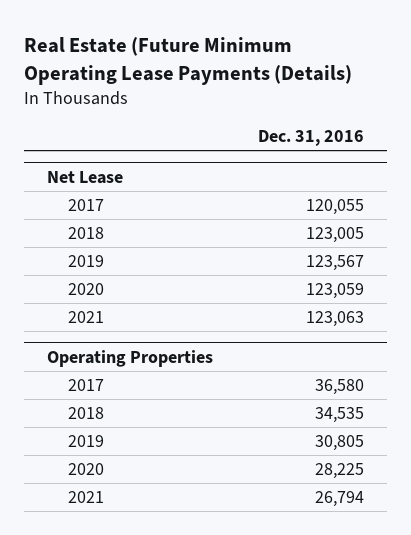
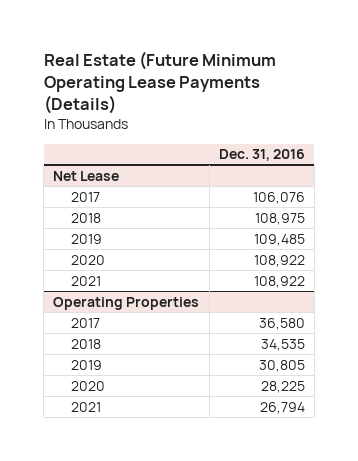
[306,198,365,215] 120,055 -> [252,191,305,204] 106,076
[306,226,365,243] 123,005 -> [254,212,305,225] 108,975
[306,254,365,271] 123,567 -> [253,233,305,246] 109,485
[306,282,365,299] 123,059 -> [253,254,305,267] 108,922
[306,310,365,327] 123,063 -> [253,275,305,288] 108,922

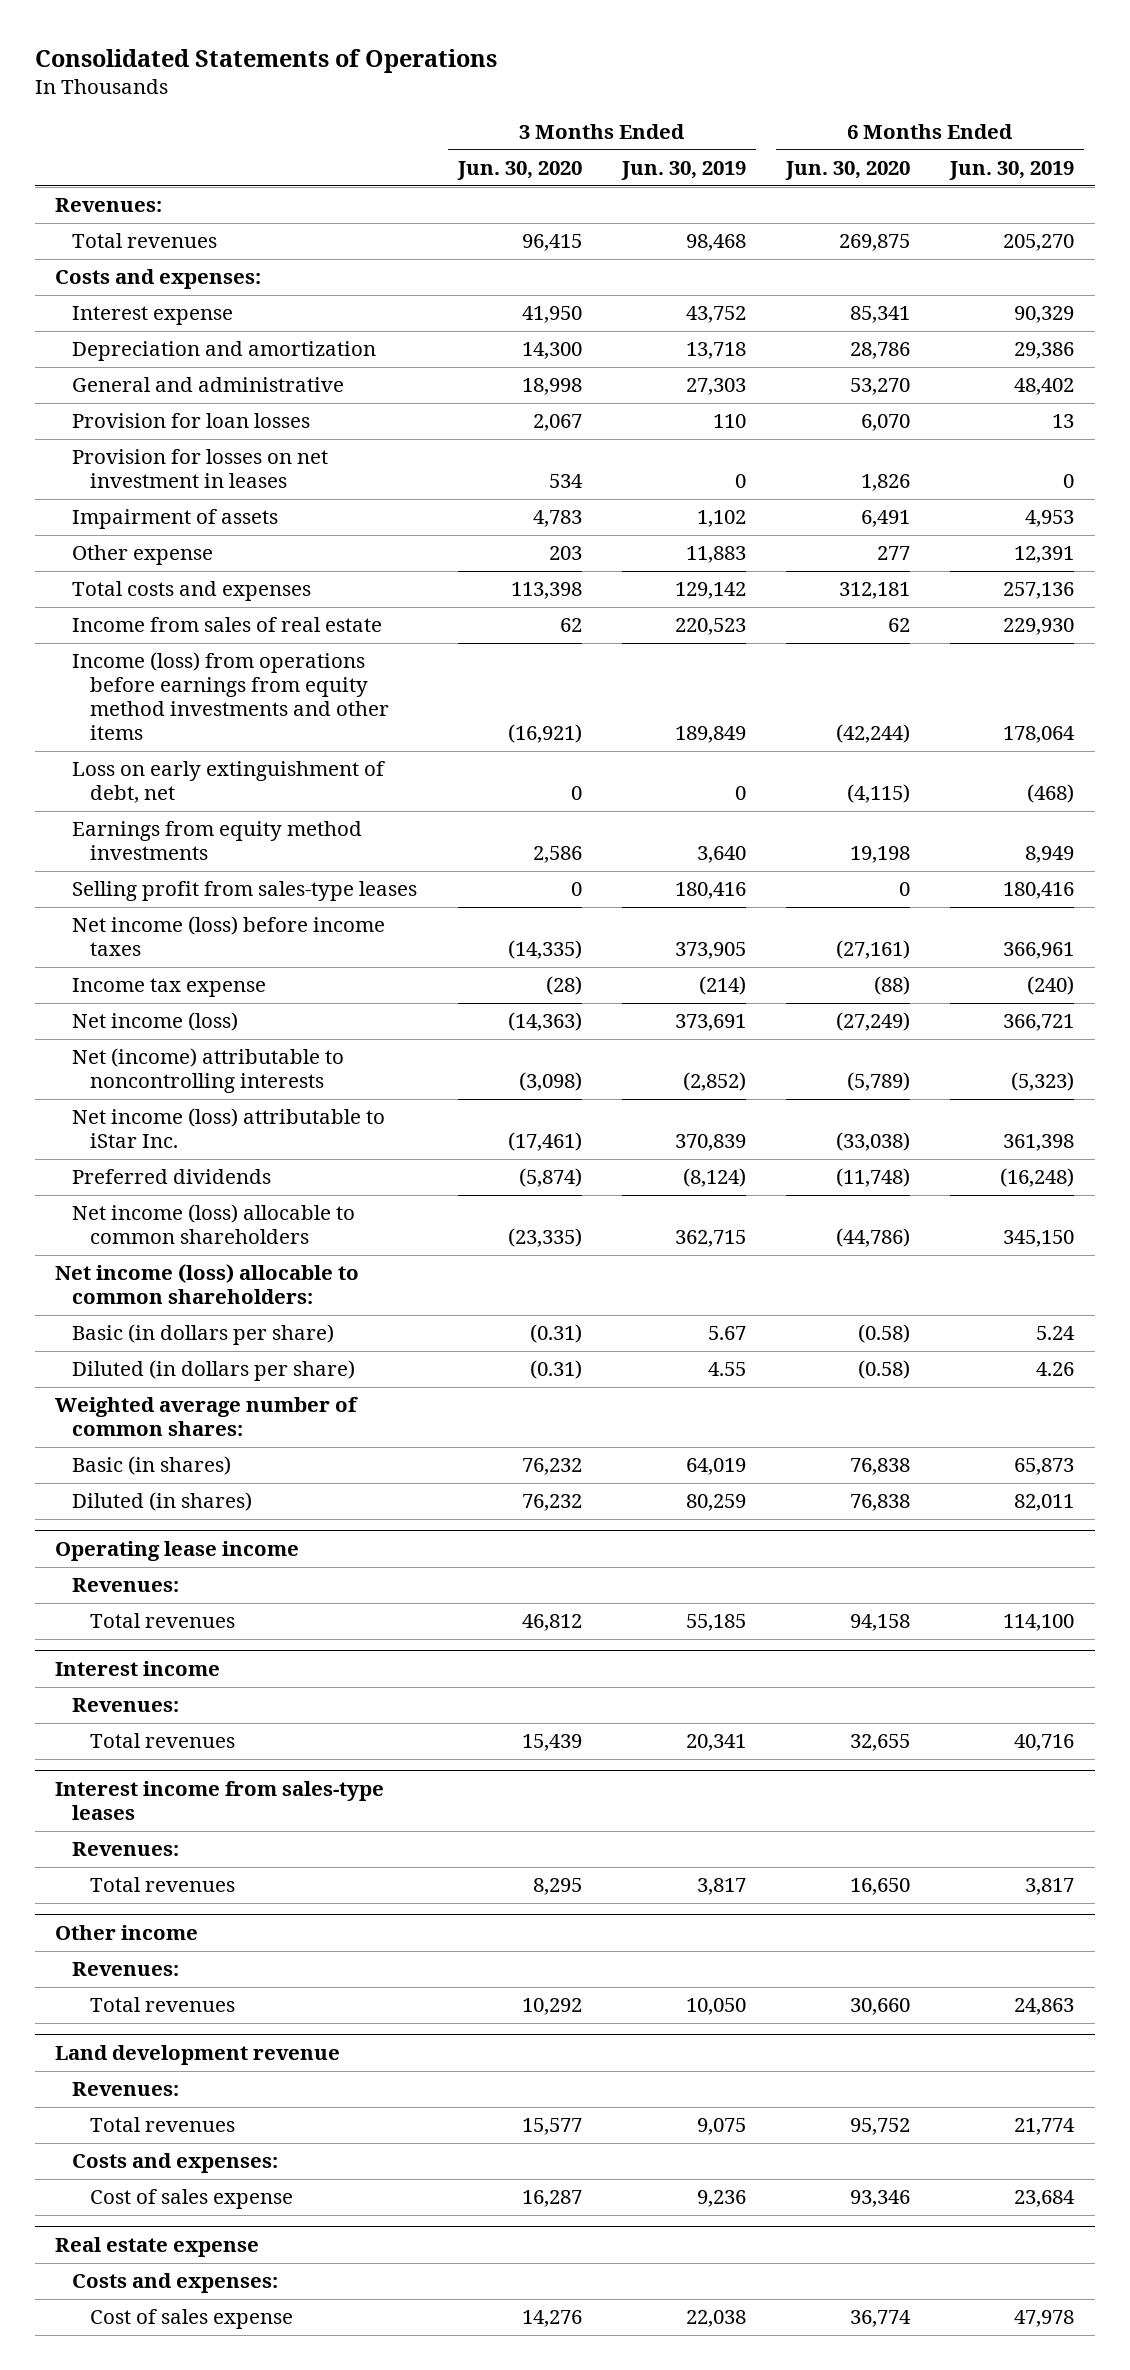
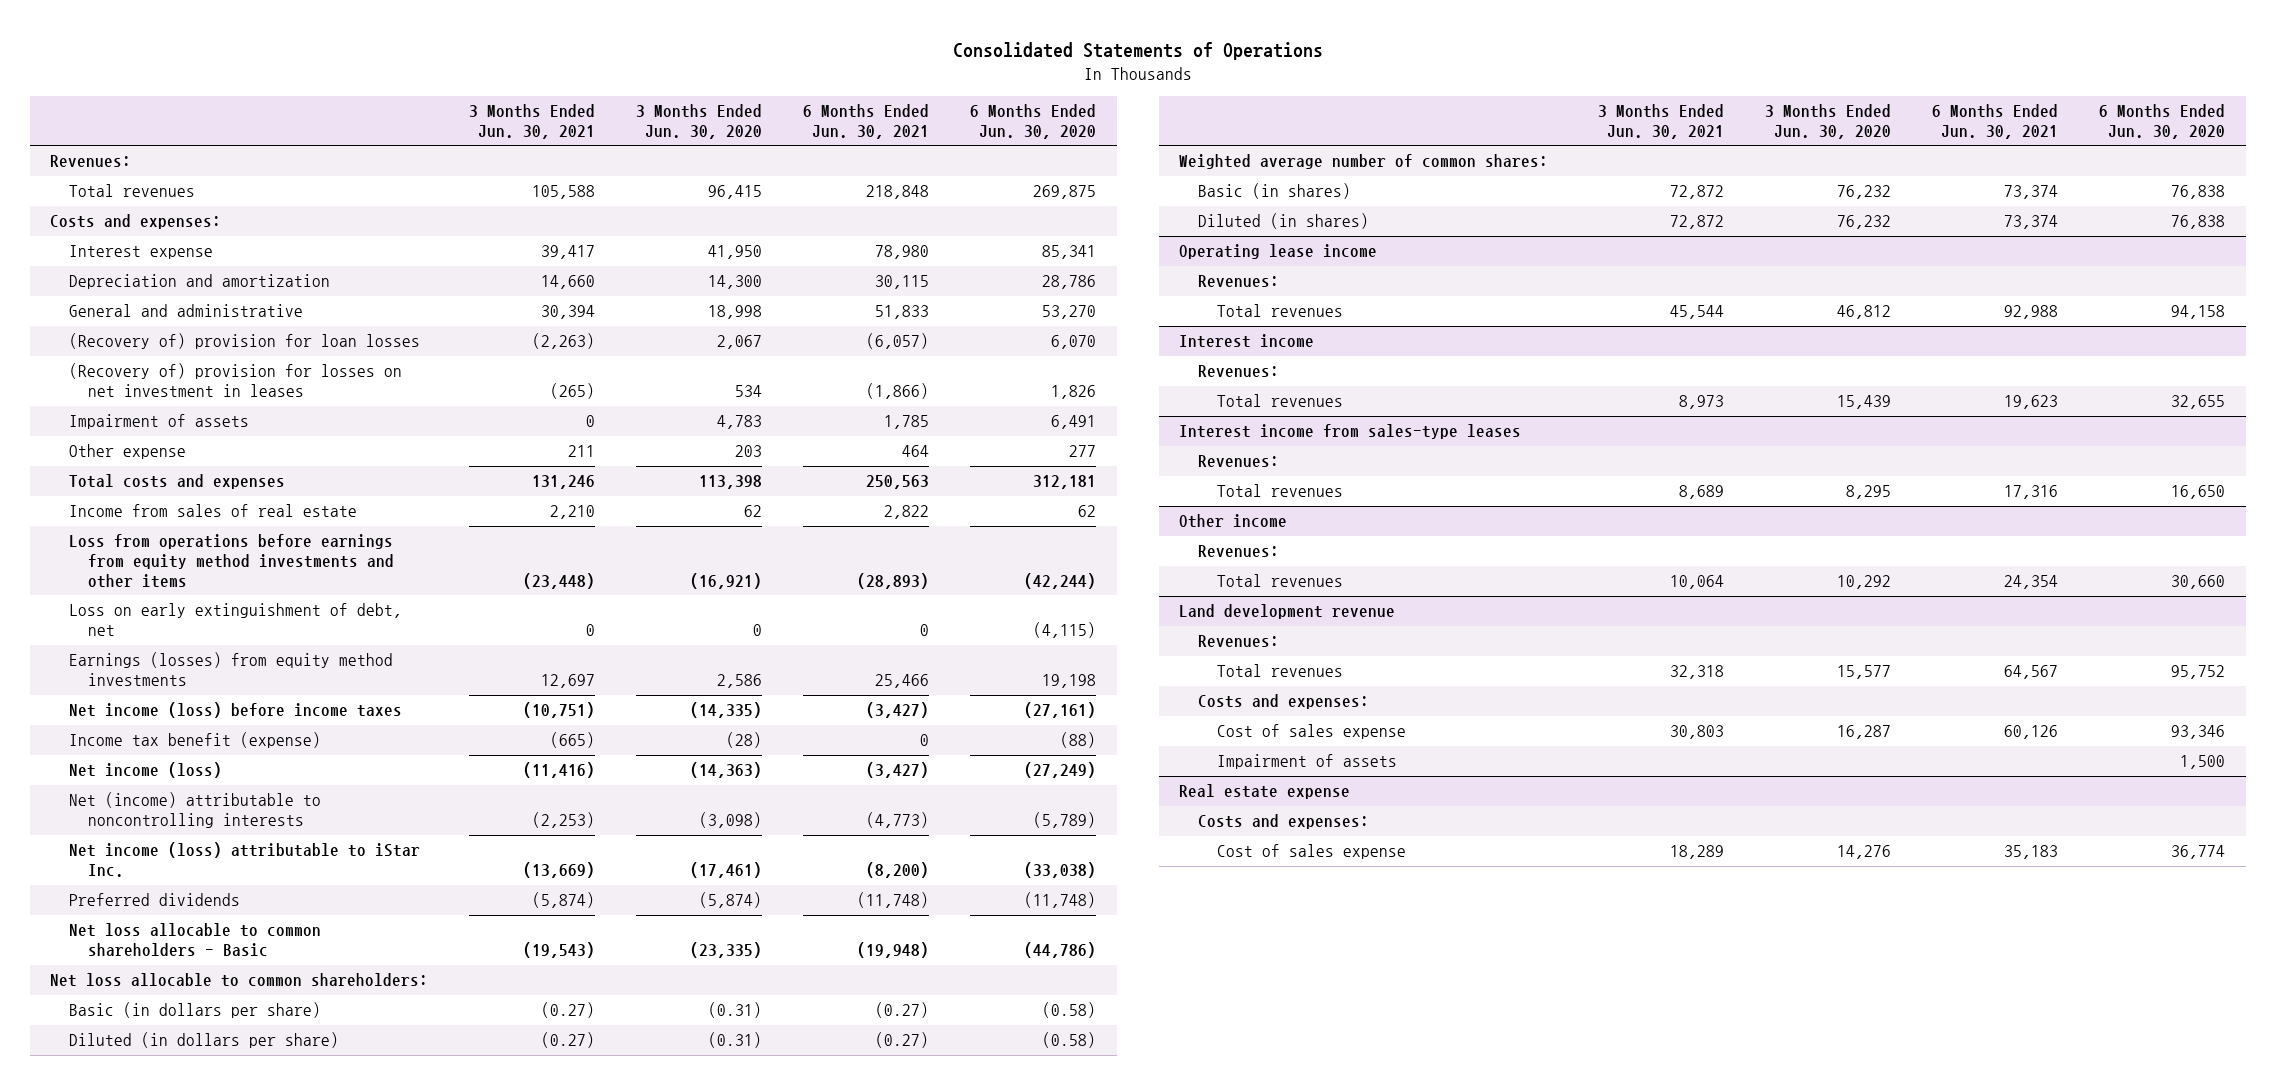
[620,161,746,181] Jun. 30, 2019 -> none
[949,161,1075,181] Jun. 30, 2019 -> none
none -> [469,104,596,139] 3 Months Ended Jun. 30, 2021
none -> [803,104,930,139] 6 Months Ended Jun. 30, 2021
[72,413,311,429] Provision for loan losses -> [69,333,421,350] (Recovery of) provision for loan losses
[72,449,329,489] Provision for losses on net investment in leases -> [69,363,403,398] (Recovery of) provision for losses on net investment in leases
[72,652,389,741] Income (loss) from operations before earnings from equity method investments and other items -> [69,534,395,588] Loss from operations before earnings from equity method investments and other items
[72,881,418,902] Selling profit from sales-type leases -> none
[72,821,363,861] Earnings from equity method investments -> [69,652,394,687] Earnings (losses) from equity method investments
[72,978,267,998] Income tax expense -> [69,732,322,749] Income tax benefit (expense)
[72,1204,356,1245] Net income (loss) allocable to common shareholders -> [69,923,322,958] Net loss allocable to common shareholders - Basic
[55,1264,360,1305] Net income (loss) allocable to common shareholders: -> [50,973,429,988] Net loss allocable to common shareholders:
none -> [1217,754,1398,770] Impairment of assets

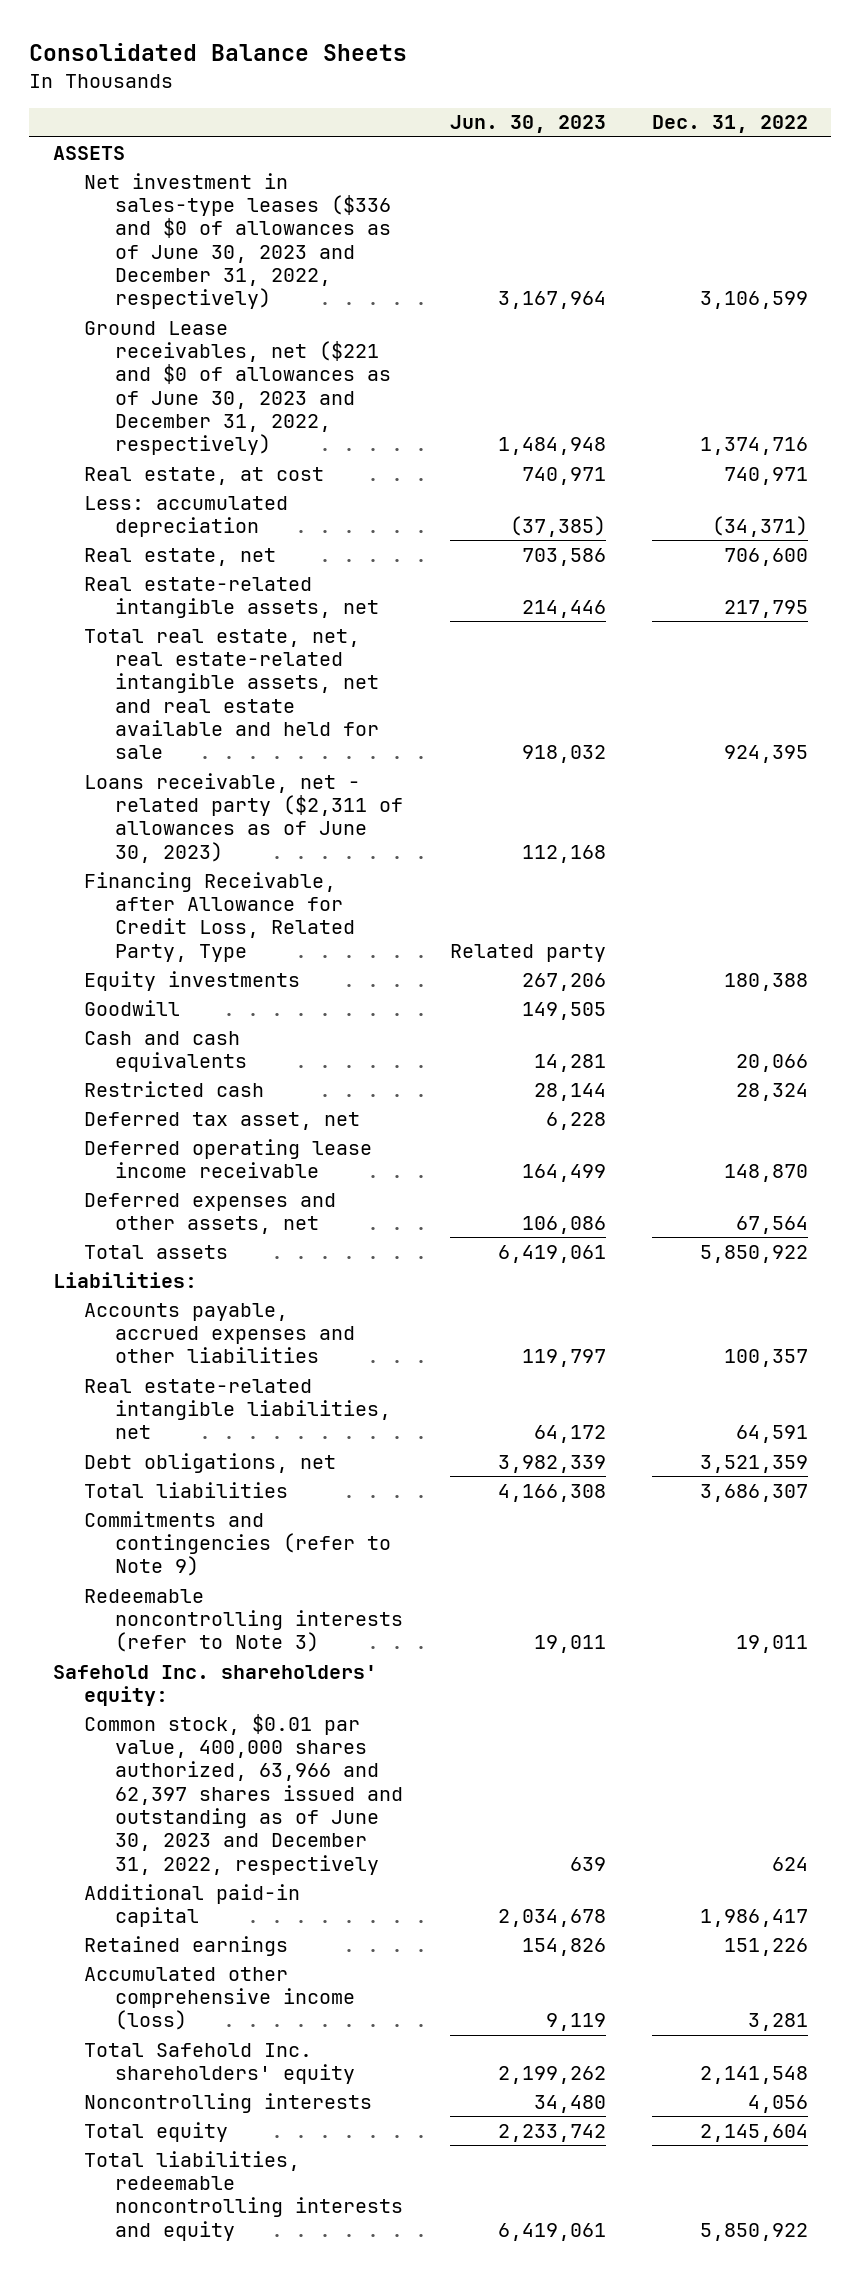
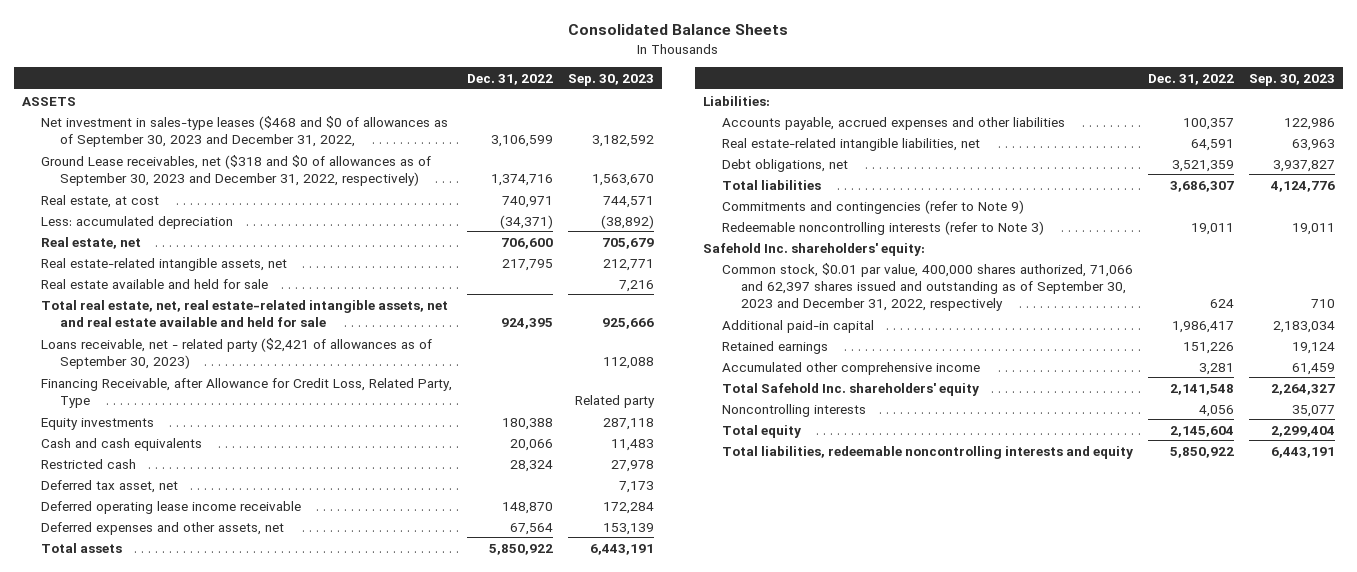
[449,115,606,134] Jun. 30, 2023 -> none
none -> [567,73,654,86] Sep. 30, 2023
[84,172,392,310] Net investment in sales-type leases ($336 and $0 of allowances as of June 30, 2023 and December 31, 2022, respectively) -> [40,115,448,147] Net investment in sales-type leases ($468 and $0 of allowances as of September 30, 2023 and December 31, 2022,
[84,320,392,456] Ground Lease receivables, net ($221 and $0 of allowances as of June 30, 2023 and December 31, 2022, respectively) -> [40,154,431,186] Ground Lease receivables, net ($318 and $0 of allowances as of September 30, 2023 and December 31, 2022, respectively)
none -> [40,278,268,289] Real estate available and held for sale
[84,772,404,863] Loans receivable, net - related party ($2,311 of allowances as of June 30, 2023) -> [40,337,432,369] Loans receivable, net - related party ($2,421 of allowances as of September 30, 2023)
[84,999,181,1016] Goodwill -> none
[84,1713,404,1875] Common stock, $0.01 par value, 400,000 shares authorized, 63,966 and 62,397 shares issued and outstanding as of June 30, 2023 and December 31, 2022, respectively -> [722,262,1134,312] Common stock, $0.01 par value, 400,000 shares authorized, 71,066 and 62,397 shares issued and outstanding as of September 30, 2023 and December 31, 2022, respectively
[84,1966,356,2031] Accumulated other comprehensive income (loss) -> [722,361,981,375] Accumulated other comprehensive income

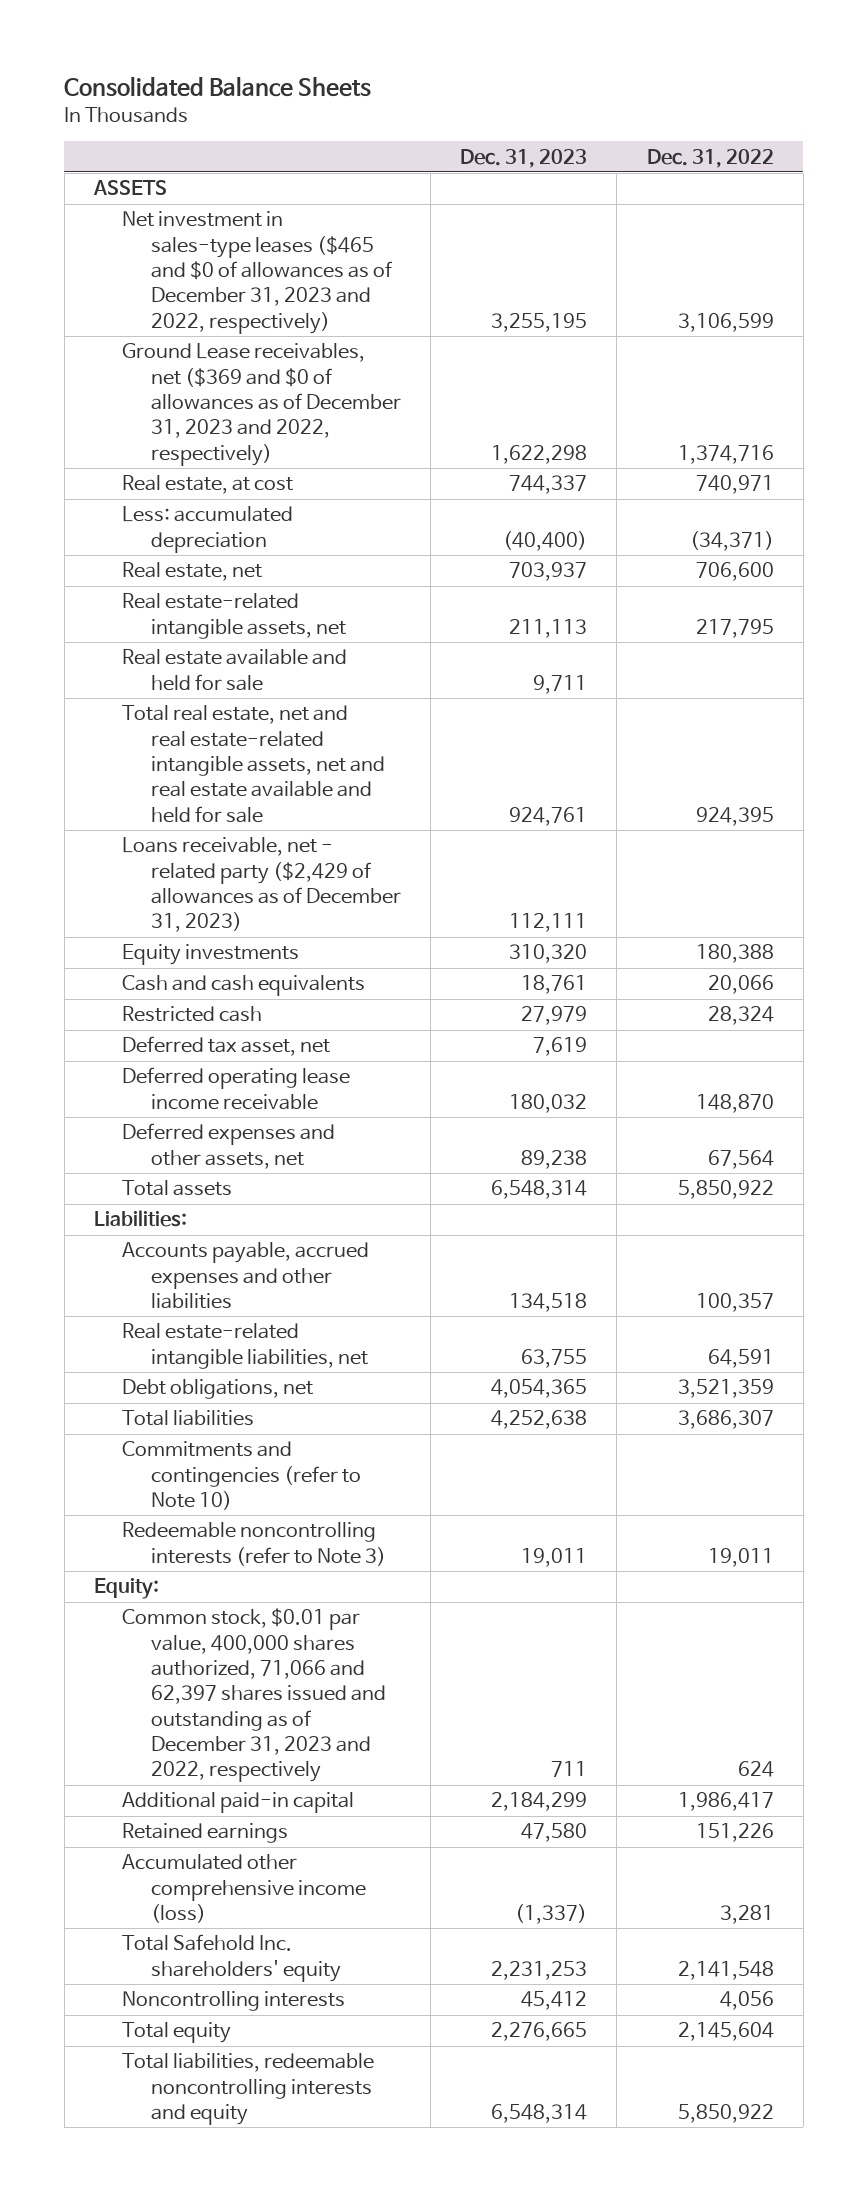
[567,73,654,86] Sep. 30, 2023 -> none
none -> [460,148,588,168] Dec. 31, 2023
[40,115,448,147] Net investment in sales-type leases ($468 and $0 of allowances as of September 30, 2023 and December 31, 2022, -> [122,211,393,334] Net investment in sales-type leases ($465 and $0 of allowances as of December 31, 2023 and 2022, respectively)
[40,154,431,186] Ground Lease receivables, net ($318 and $0 of allowances as of September 30, 2023 and December 31, 2022, respectively) -> [122,343,402,466] Ground Lease receivables, net ($369 and $0 of allowances as of December 31, 2023 and 2022, respectively)
[40,377,452,408] Financing Receivable, after Allowance for Credit Loss, Related Party, Type -> none
[40,299,448,327] Total real estate, net, real estate-related intangible assets, net and real estate available and held for sale -> [122,705,386,823] Total real estate, net and real estate-related intangible assets, net and real estate available and held for sale
[40,337,432,369] Loans receivable, net - related party ($2,421 of allowances as of September 30, 2023) -> [122,837,402,933] Loans receivable, net - related party ($2,429 of allowances as of December 31, 2023)
[722,199,1025,214] Commitments and contingencies (refer to Note 9) -> [122,1441,362,1511] Commitments and contingencies (refer to Note 10)
[702,242,925,256] Safehold Inc. shareholders' equity: -> [93,1578,159,1600] Equity:
[722,262,1134,312] Common stock, $0.01 par value, 400,000 shares authorized, 71,066 and 62,397 shares issued and outstanding as of September 30, 2023 and December 31, 2022, respectively -> [122,1608,387,1783] Common stock, $0.01 par value, 400,000 shares authorized, 71,066 and 62,397 shares issued and outstanding as of December 31, 2023 and 2022, respectively
[722,361,981,375] Accumulated other comprehensive income -> [122,1854,367,1924] Accumulated other comprehensive income (loss)

